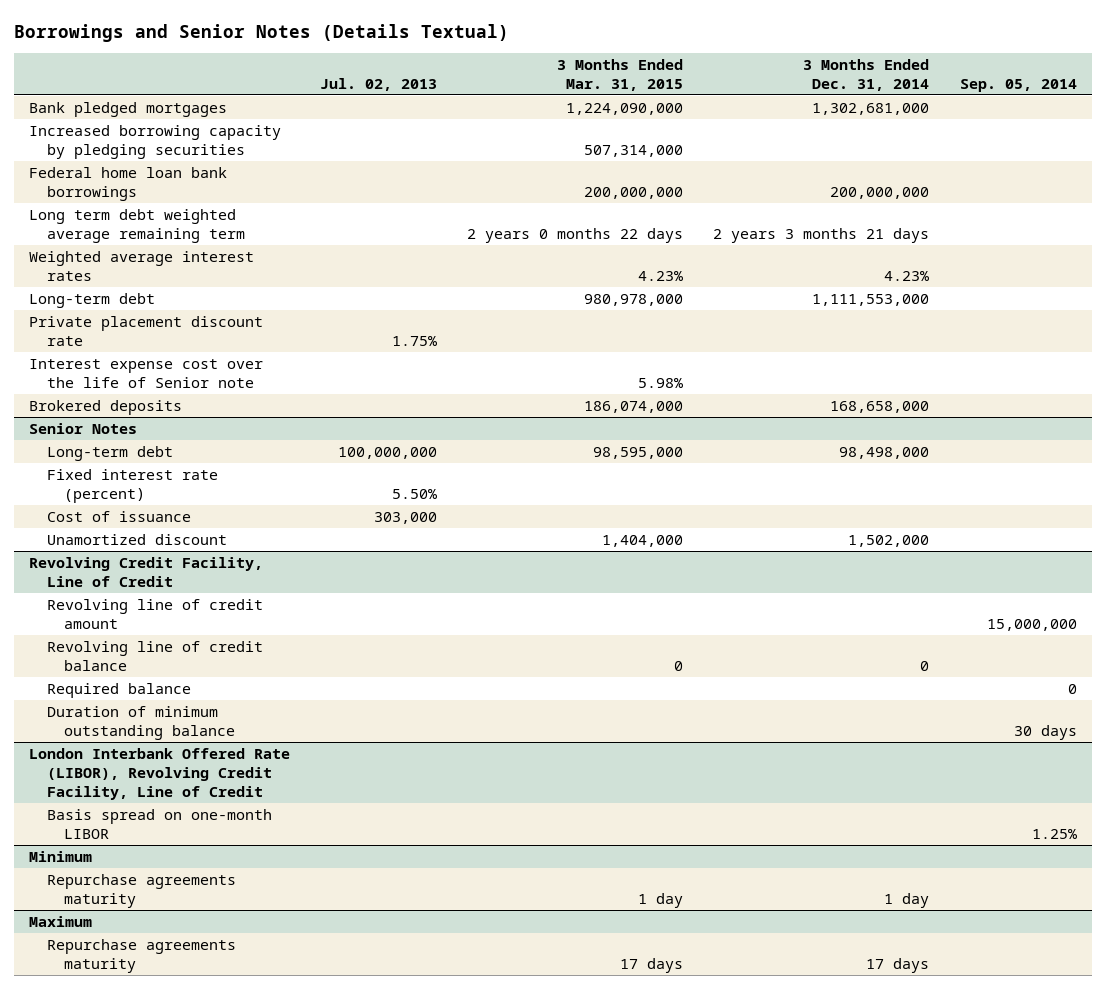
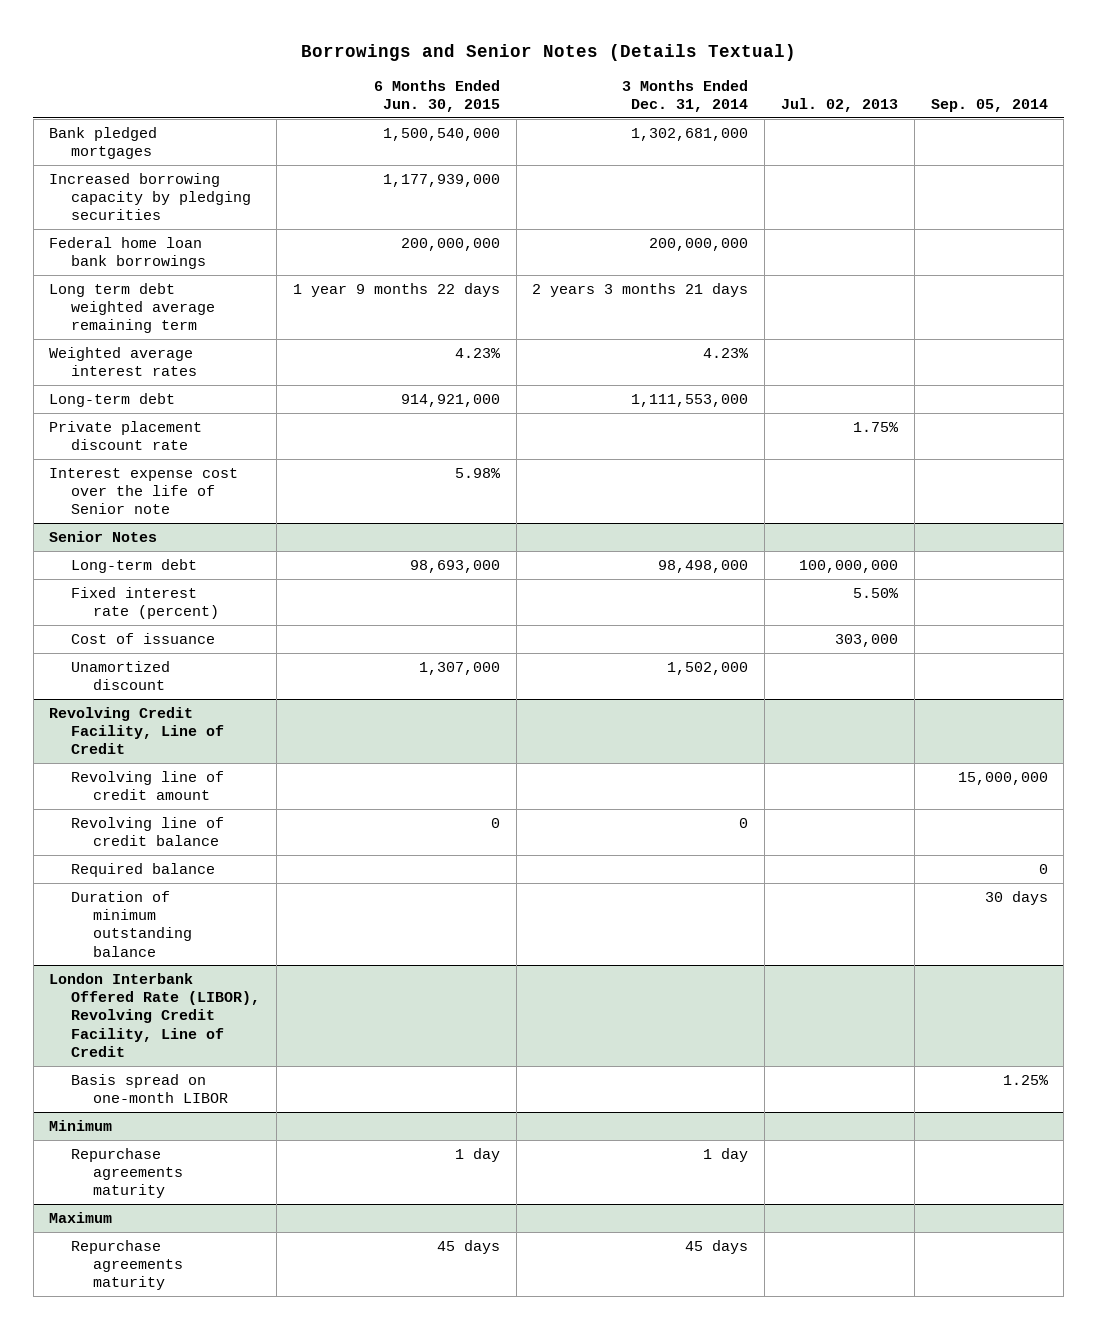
[557,58,684,91] 3 Months Ended Mar. 31, 2015 -> none
none -> [373,79,500,113] 6 Months Ended Jun. 30, 2015
[29,399,183,415] Brokered deposits -> none
[866,957,930,973] 17 days -> [685,1239,749,1254] 45 days

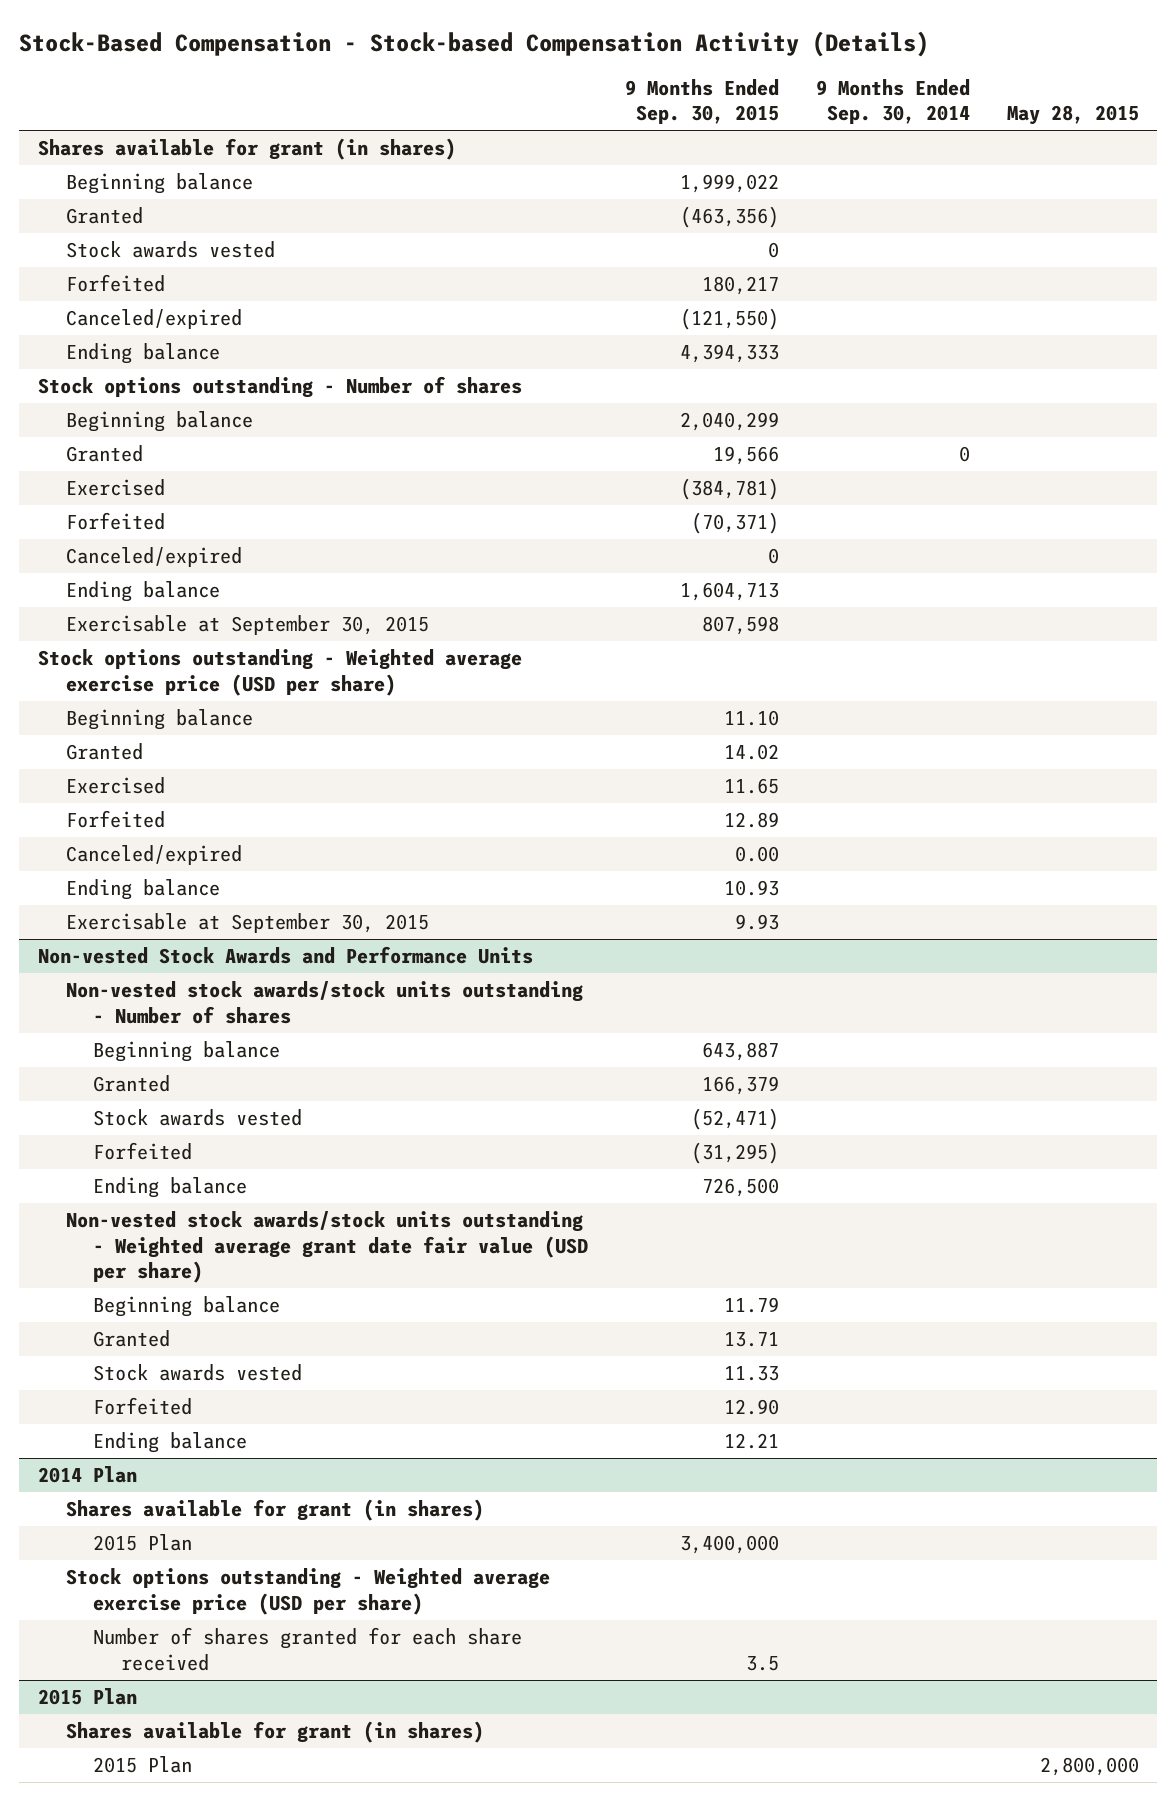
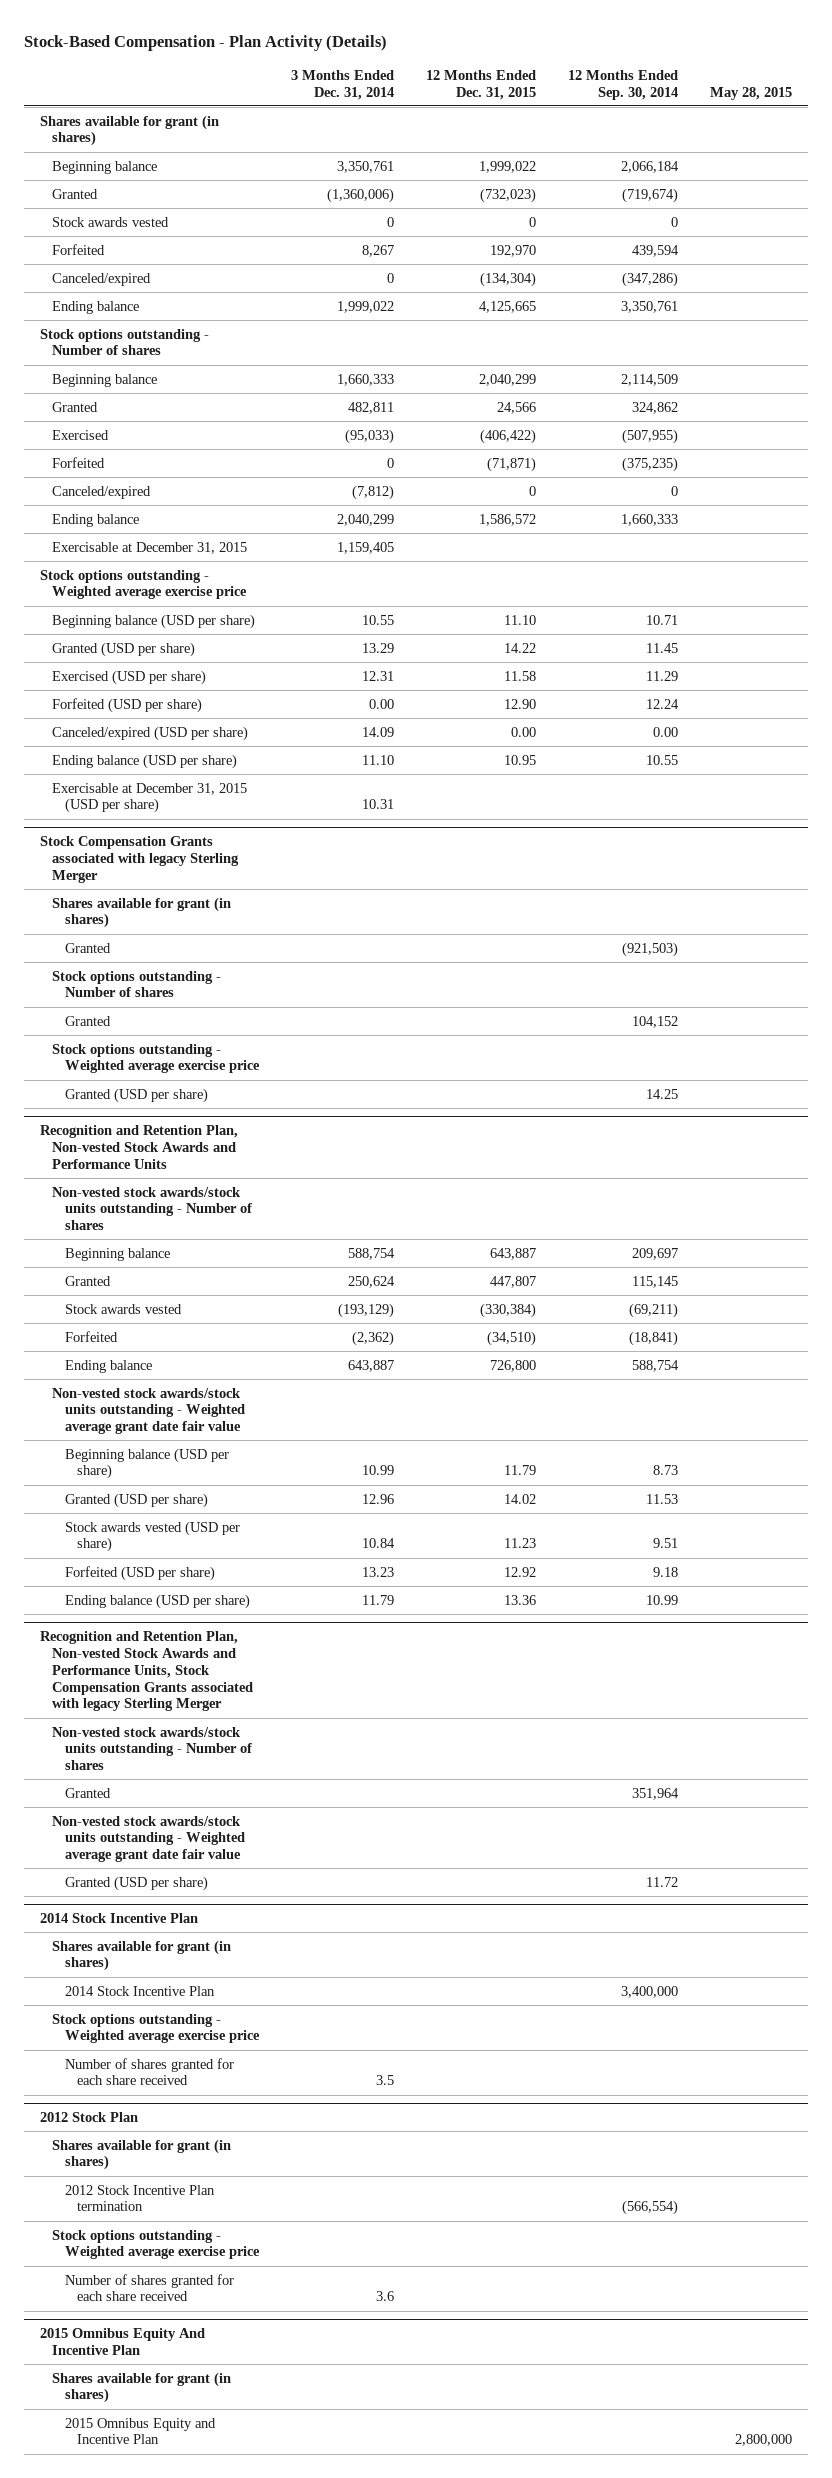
[19,30,930,57] Stock-Based Compensation - Stock-based Compensation Activity (Details) -> [24,34,388,51] Stock-Based Compensation - Plan Activity (Details)
[625,79,780,125] 9 Months Ended Sep. 30, 2015 -> none
[816,79,971,125] 9 Months Ended Sep. 30, 2014 -> none
none -> [290,69,394,100] 3 Months Ended Dec. 31, 2014
none -> [425,69,536,100] 12 Months Ended Dec. 31, 2015
none -> [567,69,678,100] 12 Months Ended Sep. 30, 2014
[65,615,429,636] Exercisable at September 30, 2015 -> [52,541,248,554] Exercisable at December 31, 2015
[37,649,522,696] Stock options outstanding - Weighted average exercise price (USD per share) -> [40,569,248,600] Stock options outstanding - Weighted average exercise price
[65,709,253,731] Beginning balance -> [52,613,256,629] Beginning balance (USD per share)
[65,743,143,761] Granted -> [52,641,196,657] Granted (USD per share)
[65,777,165,795] Exercised -> [52,669,207,685] Exercised (USD per share)
[65,810,165,829] Forfeited -> [52,697,203,713] Forfeited (USD per share)
[65,845,242,866] Canceled/expired -> [52,725,249,741] Canceled/expired (USD per share)
[65,879,220,901] Ending balance -> [52,753,238,769] Ending balance (USD per share)
[65,913,429,934] Exercisable at September 30, 2015 -> [52,782,248,814] Exercisable at December 31, 2015 (USD per share)
none -> [40,835,240,883] Stock Compensation Grants associated with legacy Sterling Merger
none -> [52,896,232,929] Shares available for grant (in shares)
none -> [64,942,111,953] Granted
none -> [52,970,222,998] Stock options outstanding - Number of shares
none -> [64,1015,111,1026] Granted
none -> [52,1043,260,1074] Stock options outstanding - Weighted average exercise price
none -> [64,1087,208,1103] Granted (USD per share)
[37,946,533,965] Non-vested Stock Awards and Performance Units -> [40,1124,239,1169] Recognition and Retention Plan, Non-vested Stock Awards and Performance Units
[65,1211,589,1284] Non-vested stock awards/stock units outstanding - Weighted average grant date fair value (USD per share) -> [52,1387,245,1435] Non-vested stock awards/stock units outstanding - Weighted average grant date fair value
[93,1296,281,1318] Beginning balance -> [64,1447,229,1480] Beginning balance (USD per share)
[93,1330,171,1348] Granted -> [64,1492,208,1508] Granted (USD per share)
[93,1364,303,1382] Stock awards vested -> [64,1520,240,1553] Stock awards vested (USD per share)
[93,1397,193,1416] Forfeited -> [64,1565,215,1581] Forfeited (USD per share)
[93,1432,248,1454] Ending balance -> [64,1593,250,1609] Ending balance (USD per share)
none -> [40,1630,254,1712] Recognition and Retention Plan, Non-vested Stock Awards and Performance Units, Stock Compensation Grants associated with legacy Sterling Merger
none -> [52,1726,252,1771] Non-vested stock awards/stock units outstanding - Number of shares
none -> [64,1787,111,1798] Granted
none -> [52,1815,245,1863] Non-vested stock awards/stock units outstanding - Weighted average grant date fair value
none -> [64,1875,208,1891] Granted (USD per share)
[37,1466,137,1484] 2014 Plan -> [40,1912,199,1923] 2014 Stock Incentive Plan
[93,1534,193,1552] 2015 Plan -> none
none -> [64,1985,215,1996] 2014 Stock Incentive Plan
[65,1568,550,1615] Stock options outstanding - Weighted average exercise price (USD per share) -> [52,2013,260,2044] Stock options outstanding - Weighted average exercise price
none -> [40,2111,139,2122] 2012 Stock Plan
none -> [52,2138,232,2171] Shares available for grant (in shares)
none -> [64,2184,215,2212] 2012 Stock Incentive Plan termination
none -> [52,2229,260,2260] Stock options outstanding - Weighted average exercise price
none -> [64,2273,234,2302] Number of shares granted for each share received
[37,1688,137,1706] 2015 Plan -> [40,2327,206,2355] 2015 Omnibus Equity And Incentive Plan
[93,1756,193,1774] 2015 Plan -> [64,2417,216,2445] 2015 Omnibus Equity and Incentive Plan

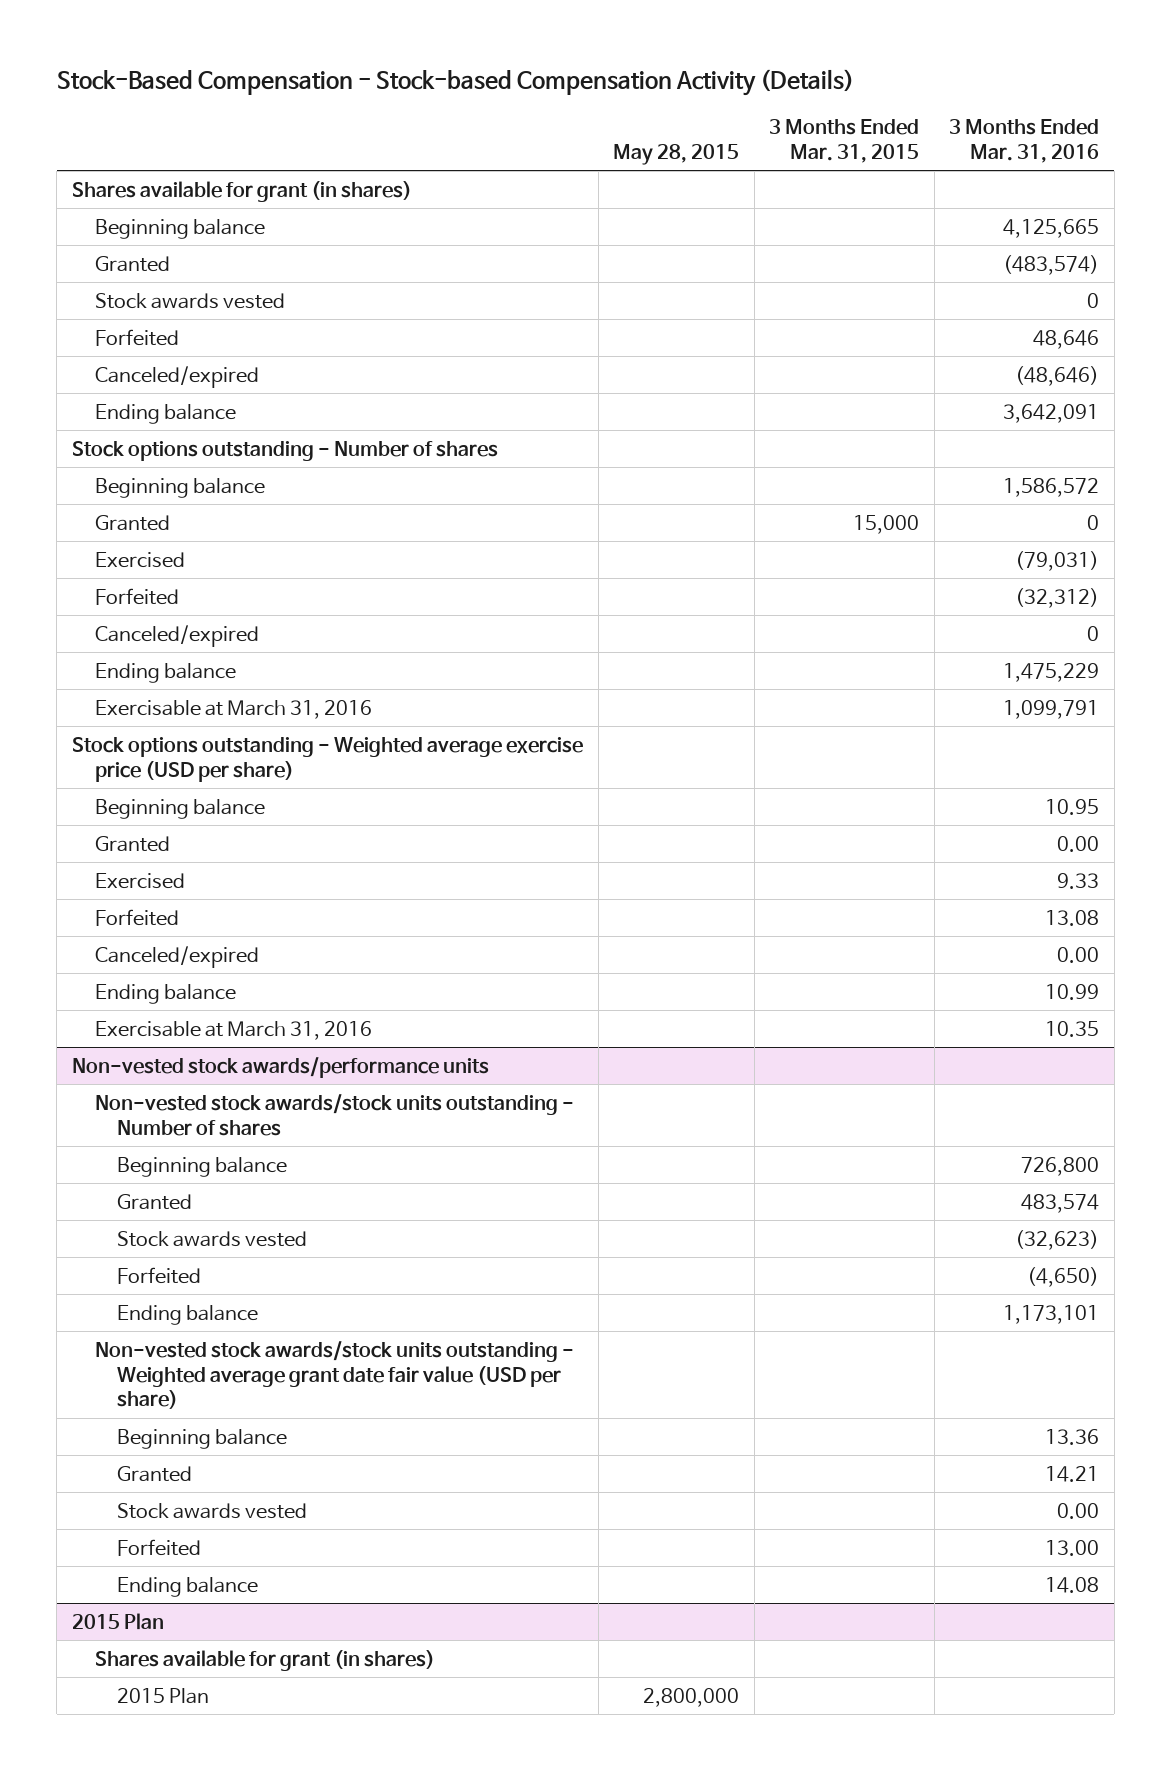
[24,34,388,51] Stock-Based Compensation - Plan Activity (Details) -> [56,69,854,97] Stock-Based Compensation - Stock-based Compensation Activity (Details)
[290,69,394,100] 3 Months Ended Dec. 31, 2014 -> none
[425,69,536,100] 12 Months Ended Dec. 31, 2015 -> none
[567,69,678,100] 12 Months Ended Sep. 30, 2014 -> none
none -> [769,119,920,164] 3 Months Ended Mar. 31, 2015
none -> [949,119,1100,164] 3 Months Ended Mar. 31, 2016
[40,835,240,883] Stock Compensation Grants associated with legacy Sterling Merger -> none
[52,896,232,929] Shares available for grant (in shares) -> none
[64,942,111,953] Granted -> none
[52,970,222,998] Stock options outstanding - Number of shares -> none
[64,1015,111,1026] Granted -> none
[52,1043,260,1074] Stock options outstanding - Weighted average exercise price -> none
[64,1087,208,1103] Granted (USD per share) -> none
[52,541,248,554] Exercisable at December 31, 2015 -> [94,699,372,719] Exercisable at March 31, 2016
[40,569,248,600] Stock options outstanding - Weighted average exercise price -> [72,736,584,782] Stock options outstanding - Weighted average exercise price (USD per share)
[52,613,256,629] Beginning balance (USD per share) -> [94,798,265,819] Beginning balance
[52,641,196,657] Granted (USD per share) -> [94,835,170,852] Granted
[52,669,207,685] Exercised (USD per share) -> [94,872,185,889] Exercised
[52,697,203,713] Forfeited (USD per share) -> [94,908,179,926] Forfeited
[52,725,249,741] Canceled/expired (USD per share) -> [94,945,259,968] Canceled/expired
[52,753,238,769] Ending balance (USD per share) -> [94,983,236,1004] Ending balance
[52,782,248,814] Exercisable at December 31, 2015 (USD per share) -> [94,1020,372,1040] Exercisable at March 31, 2016
[40,1124,239,1169] Recognition and Retention Plan, Non-vested Stock Awards and Performance Units -> [72,1056,490,1078] Non-vested stock awards/performance units
[40,1630,254,1712] Recognition and Retention Plan, Non-vested Stock Awards and Performance Units, Stock Compensation Grants associated with legacy Sterling Merger -> none
[52,1726,252,1771] Non-vested stock awards/stock units outstanding - Number of shares -> none
[64,1787,111,1798] Granted -> none
[52,1815,245,1863] Non-vested stock awards/stock units outstanding - Weighted average grant date fair value -> none
[64,1875,208,1891] Granted (USD per share) -> none
[40,1912,199,1923] 2014 Stock Incentive Plan -> none
[52,1939,232,1972] Shares available for grant (in shares) -> none
[64,1985,215,1996] 2014 Stock Incentive Plan -> none
[52,2013,260,2044] Stock options outstanding - Weighted average exercise price -> none
[64,2057,234,2086] Number of shares granted for each share received -> none
[40,2111,139,2122] 2012 Stock Plan -> none
[52,2138,232,2171] Shares available for grant (in shares) -> none
[64,2184,215,2212] 2012 Stock Incentive Plan termination -> none
[52,2229,260,2260] Stock options outstanding - Weighted average exercise price -> none
[64,2273,234,2302] Number of shares granted for each share received -> none
[52,1387,245,1435] Non-vested stock awards/stock units outstanding - Weighted average grant date fair value -> [94,1340,574,1410] Non-vested stock awards/stock units outstanding - Weighted average grant date fair value (USD per share)
[64,1447,229,1480] Beginning balance (USD per share) -> [117,1428,288,1449] Beginning balance
[64,1492,208,1508] Granted (USD per share) -> [117,1465,193,1482] Granted
[64,1520,240,1553] Stock awards vested (USD per share) -> [117,1502,308,1519] Stock awards vested
[64,1565,215,1581] Forfeited (USD per share) -> [117,1538,202,1556] Forfeited
[64,1593,250,1609] Ending balance (USD per share) -> [117,1576,259,1597] Ending balance
[40,2327,206,2355] 2015 Omnibus Equity And Incentive Plan -> [72,1612,165,1630] 2015 Plan
[64,2417,216,2445] 2015 Omnibus Equity and Incentive Plan -> [117,1687,210,1704] 2015 Plan

